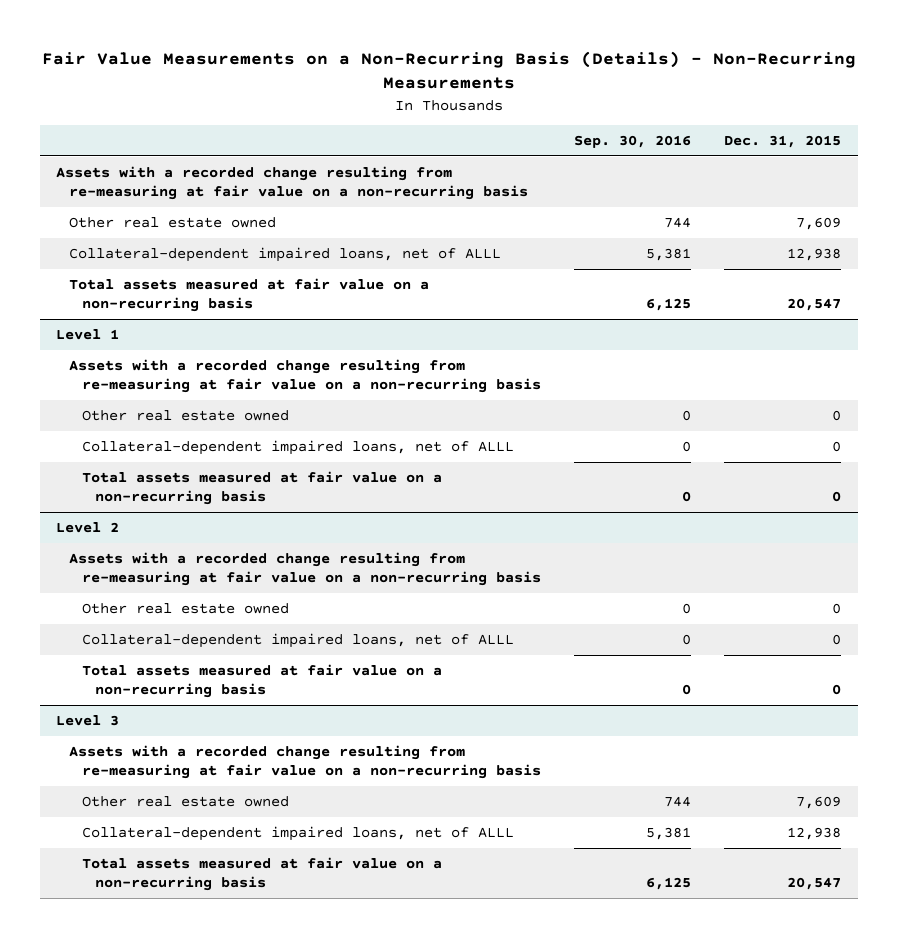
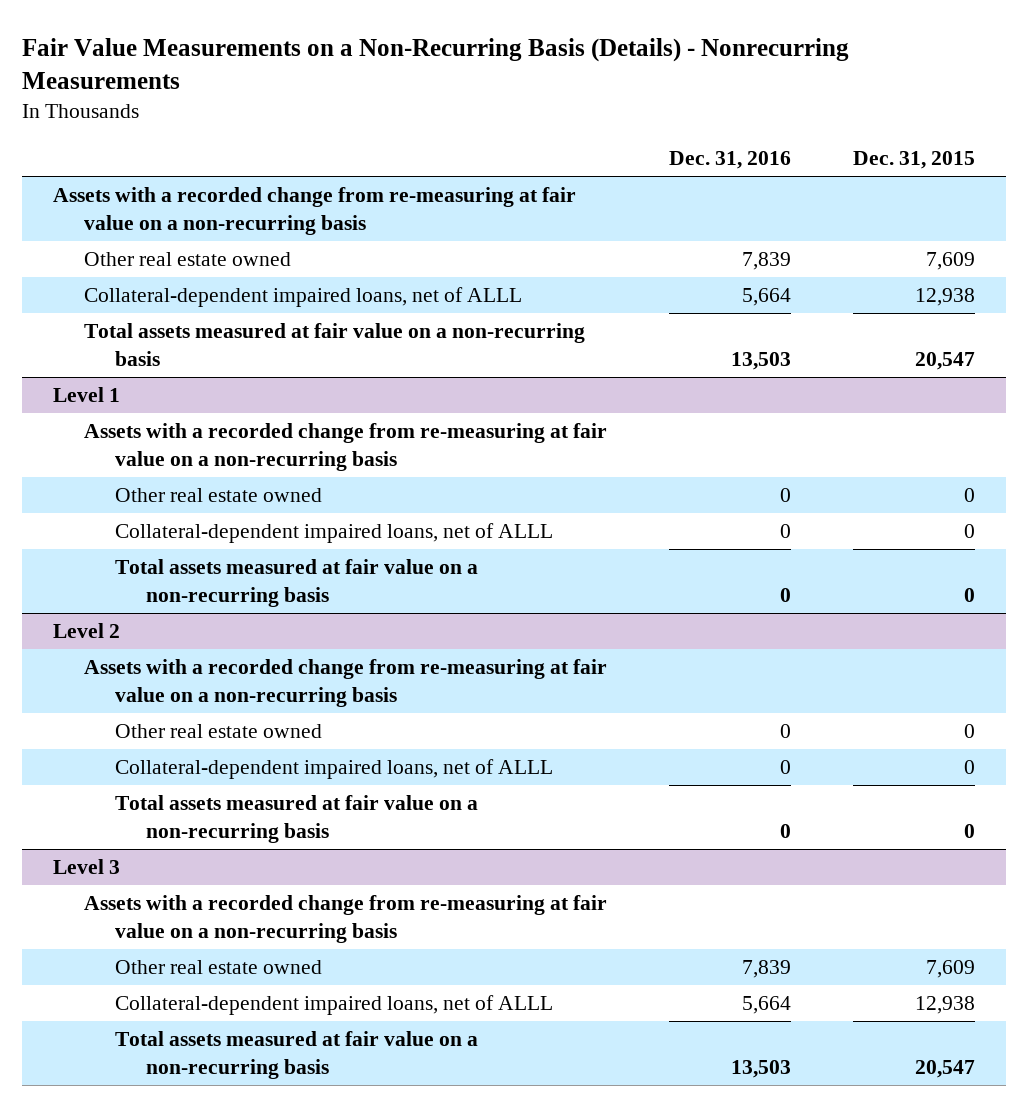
[41,51,856,90] Fair Value Measurements on a Non-Recurring Basis (Details) - Non-Recurring Measurements -> [21,37,849,90] Fair Value Measurements on a Non-Recurring Basis (Details) - Nonrecurring Measurements
[574,135,692,149] Sep. 30, 2016 -> none
none -> [668,151,791,170] Dec. 31, 2016
[56,165,529,201] Assets with a recorded change resulting from re-measuring at fair value on a non-recurring basis -> [52,187,576,235] Assets with a recorded change from re-measuring at fair value on a non-recurring basis
[69,358,542,394] Assets with a recorded change resulting from re-measuring at fair value on a non-recurring basis -> [84,423,608,471] Assets with a recorded change from re-measuring at fair value on a non-recurring basis
[69,551,542,587] Assets with a recorded change resulting from re-measuring at fair value on a non-recurring basis -> [84,659,608,707] Assets with a recorded change from re-measuring at fair value on a non-recurring basis
[69,744,542,780] Assets with a recorded change resulting from re-measuring at fair value on a non-recurring basis -> [84,895,608,943] Assets with a recorded change from re-measuring at fair value on a non-recurring basis

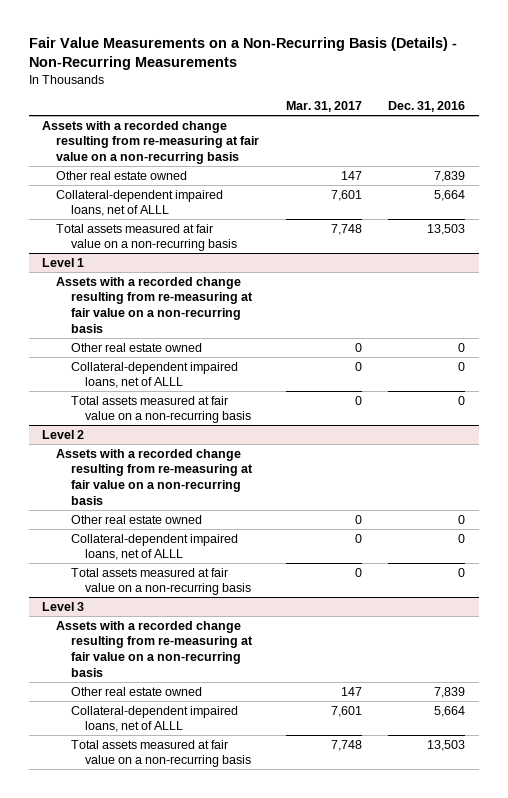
[21,37,849,90] Fair Value Measurements on a Non-Recurring Basis (Details) - Nonrecurring Measurements -> [28,37,457,71] Fair Value Measurements on a Non-Recurring Basis (Details) - Non-Recurring Measurements
[852,151,975,170] Dec. 31, 2015 -> none
none -> [285,101,362,113] Mar. 31, 2017
[52,187,576,235] Assets with a recorded change from re-measuring at fair value on a non-recurring basis -> [42,120,260,165] Assets with a recorded change resulting from re-measuring at fair value on a non-recurring basis
[84,423,608,471] Assets with a recorded change from re-measuring at fair value on a non-recurring basis -> [56,276,253,333] Assets with a recorded change resulting from re-measuring at fair value on a non-recurring basis
[84,659,608,707] Assets with a recorded change from re-measuring at fair value on a non-recurring basis -> [56,448,253,505] Assets with a recorded change resulting from re-measuring at fair value on a non-recurring basis
[84,895,608,943] Assets with a recorded change from re-measuring at fair value on a non-recurring basis -> [56,620,253,677] Assets with a recorded change resulting from re-measuring at fair value on a non-recurring basis

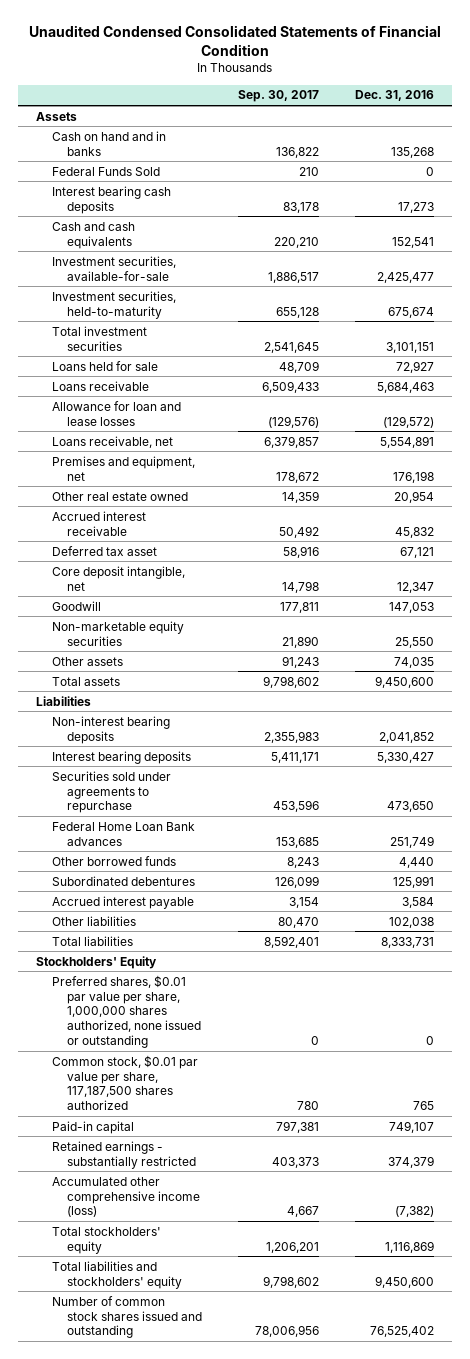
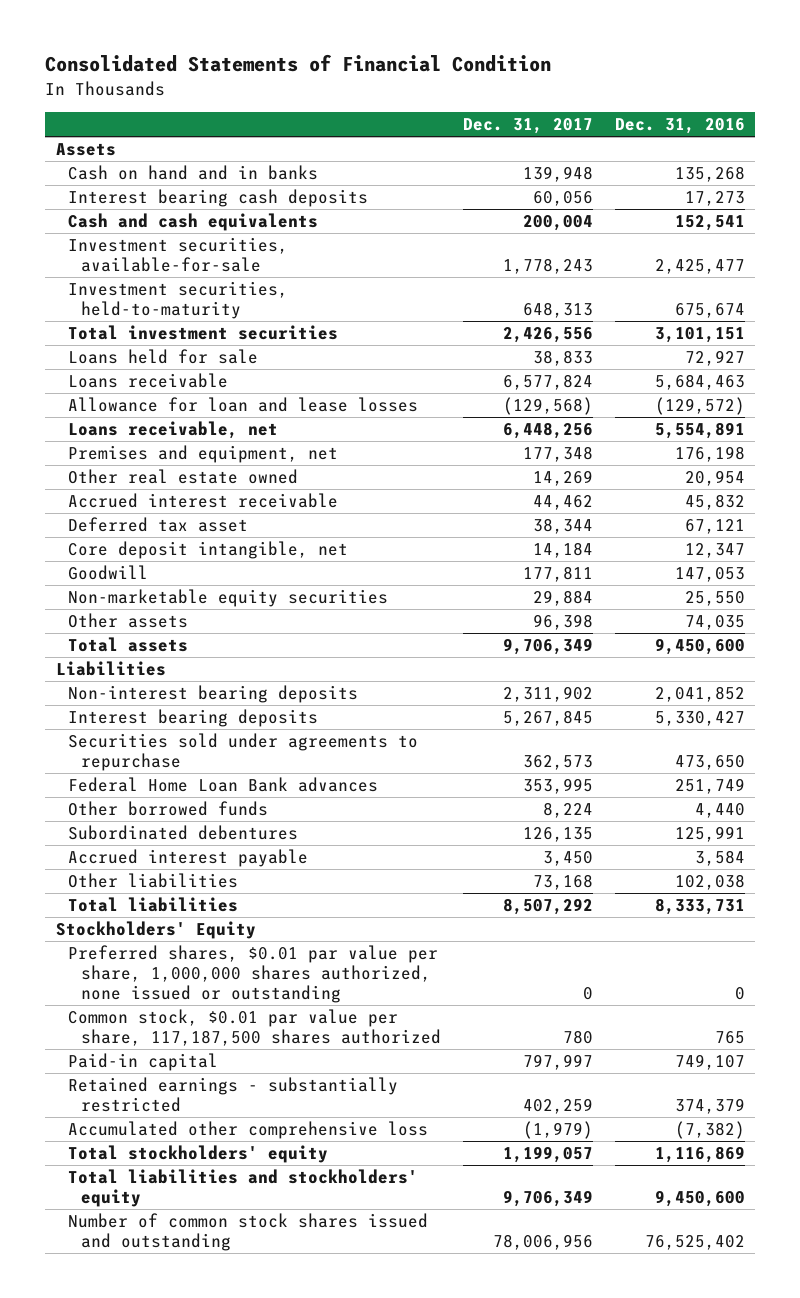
[29,25,442,57] Unaudited Condensed Consolidated Statements of Financial Condition -> [44,54,551,73] Consolidated Statements of Financial Condition
[237,90,319,103] Sep. 30, 2017 -> none
none -> [462,117,593,134] Dec. 31, 2017
[51,166,160,176] Federal Funds Sold -> none
[51,1176,200,1218] Accumulated other comprehensive income (loss) -> [68,1121,429,1140] Accumulated other comprehensive loss

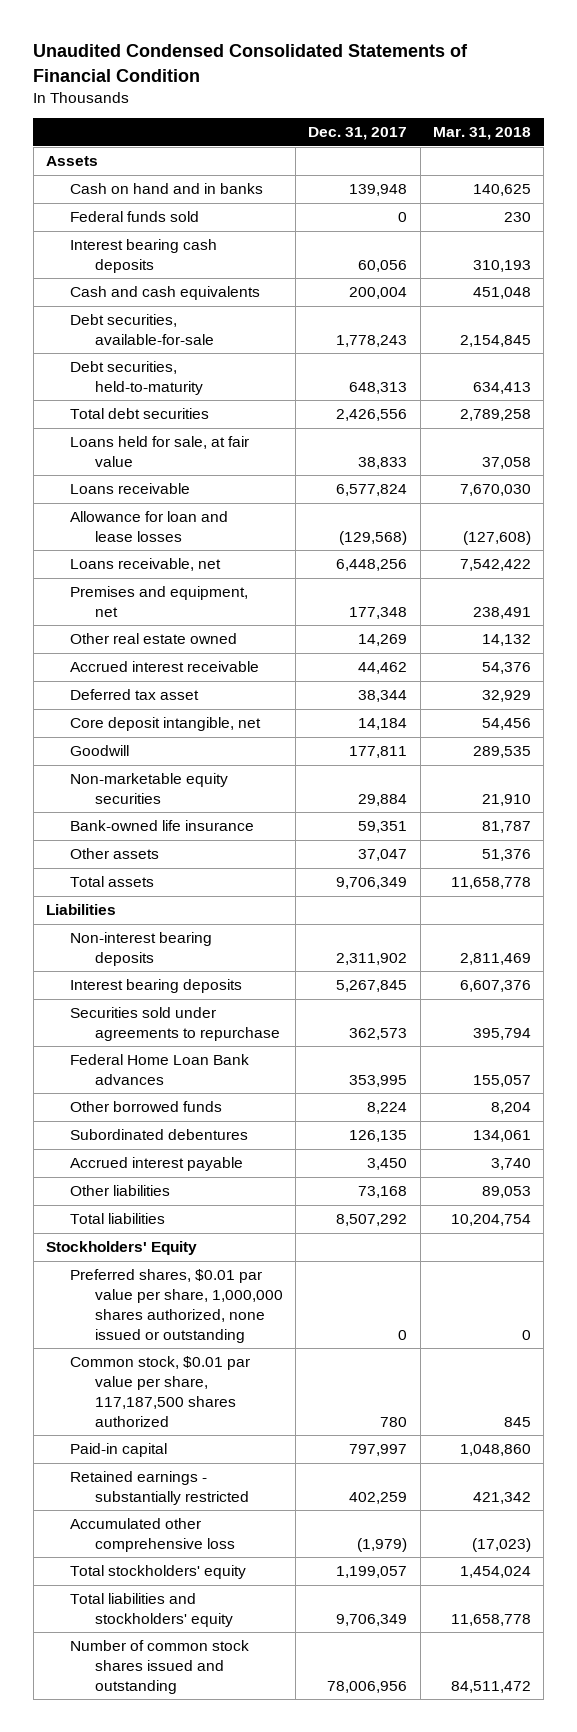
[44,54,551,73] Consolidated Statements of Financial Condition -> [33,44,469,82] Unaudited Condensed Consolidated Statements of Financial Condition
[614,117,745,134] Dec. 31, 2016 -> none
none -> [432,127,531,141] Mar. 31, 2018
none -> [70,211,200,223] Federal funds sold
[68,237,289,273] Investment securities, available-for-sale -> [70,314,214,345] Debt securities, available-for-sale
[68,281,289,320] Investment securities, held-to-maturity -> [70,361,203,395] Debt securities, held-to-maturity
[68,325,339,341] Total investment securities -> [70,408,210,420] Total debt securities
[68,349,259,365] Loans held for sale -> [70,436,250,467] Loans held for sale, at fair value
none -> [70,820,255,832] Bank-owned life insurance
[532,614,593,631] 96,398 -> [358,849,408,862] 37,047

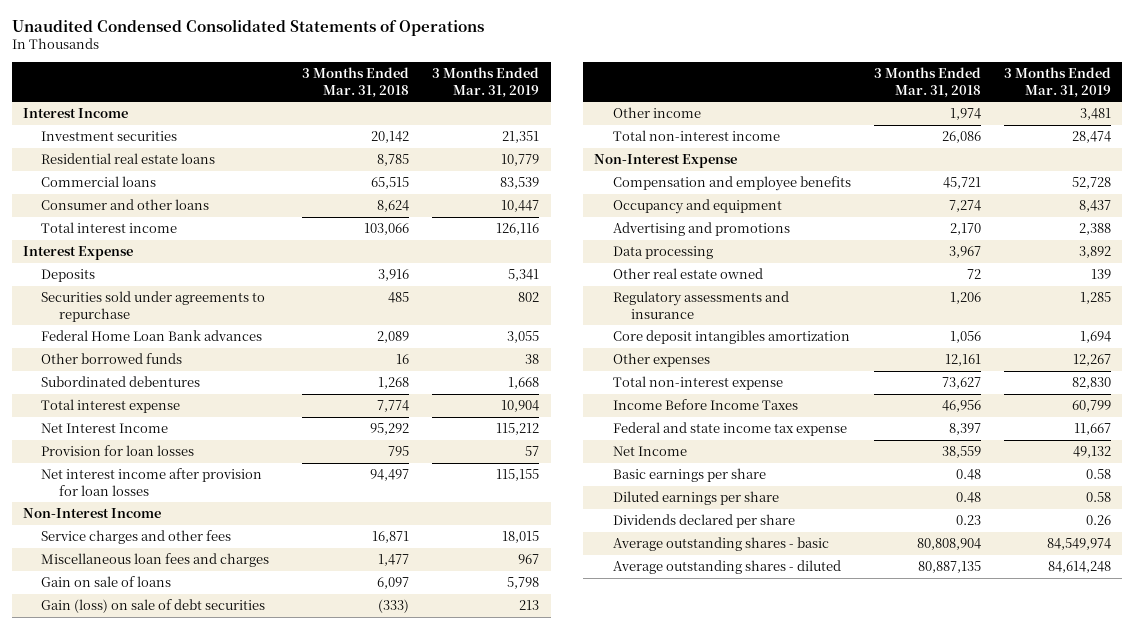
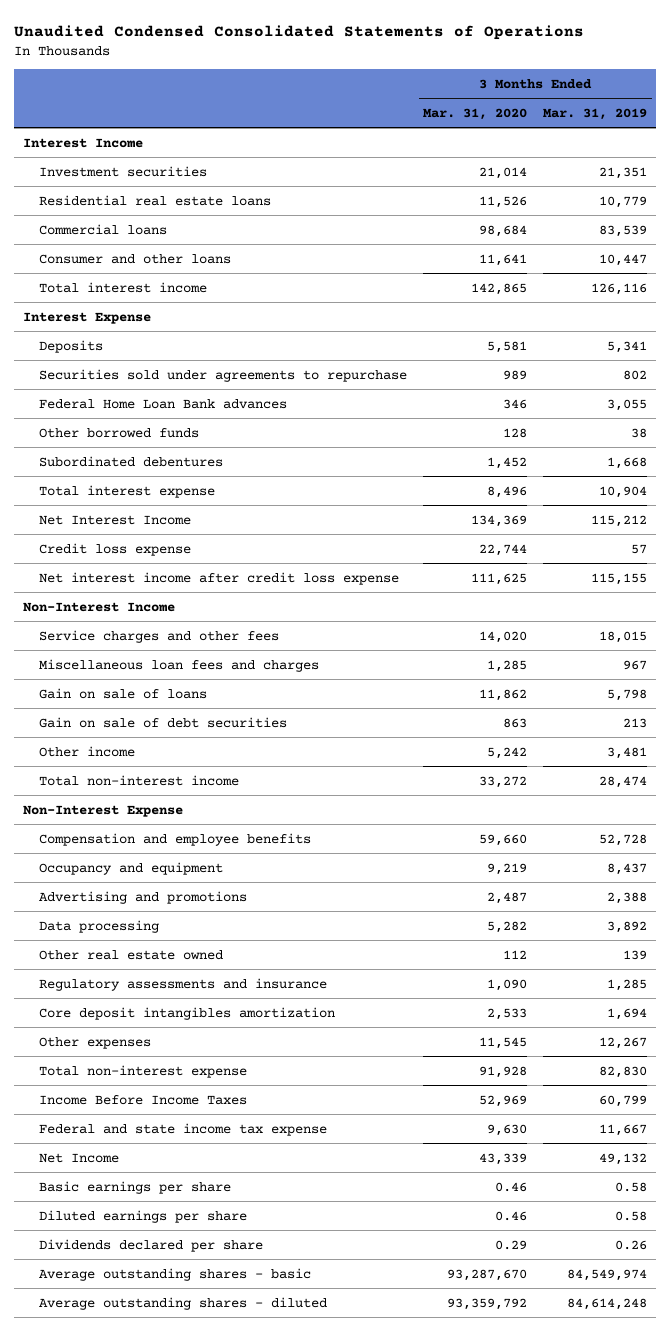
[302,67,410,98] 3 Months Ended Mar. 31, 2018 -> none
none -> [422,107,527,120] Mar. 31, 2020
[41,445,195,457] Provision for loan losses -> [38,542,191,556] Credit loss expense
[41,468,263,496] Net interest income after provision for loan losses -> [38,571,399,585] Net interest income after credit loss expense
[41,599,266,614] Gain (loss) on sale of debt securities -> [38,716,287,728] Gain on sale of debt securities

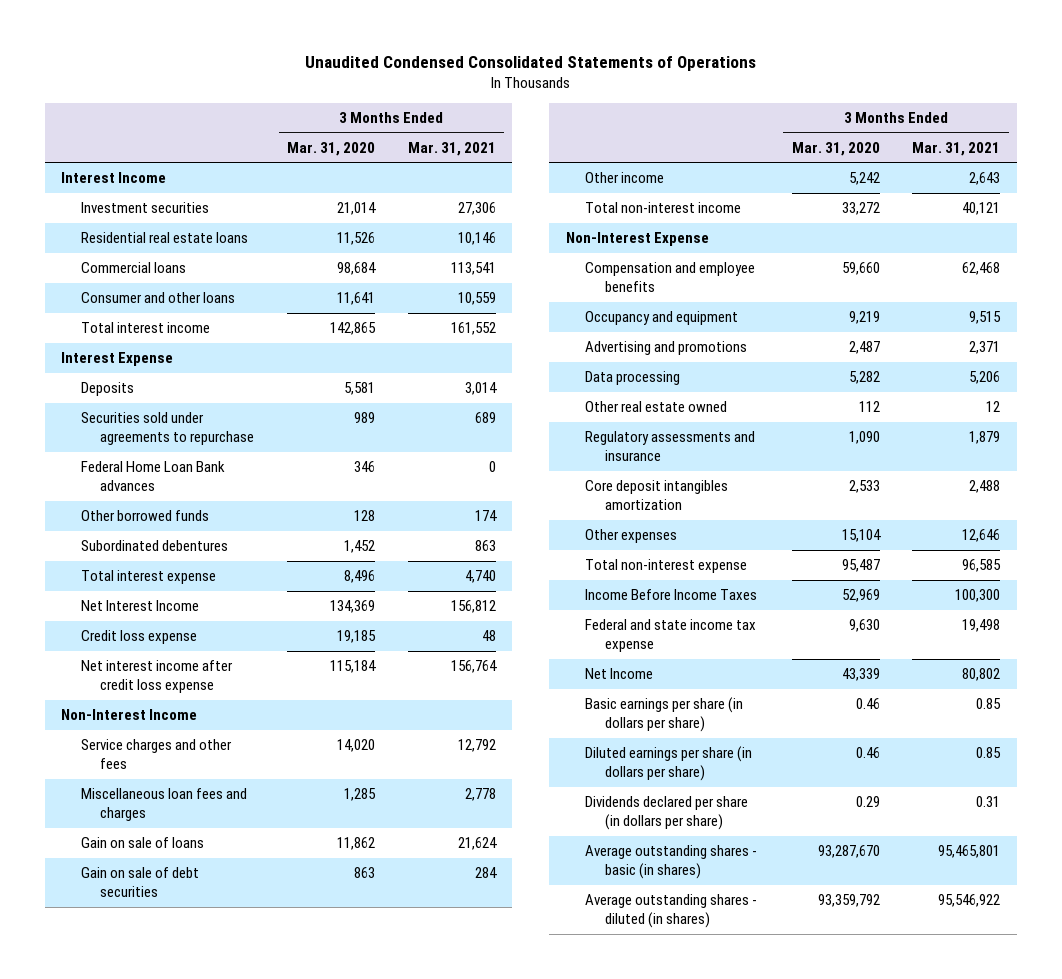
[543,107,648,120] Mar. 31, 2019 -> none
none -> [407,141,496,156] Mar. 31, 2021
[478,543,527,556] 22,744 -> [336,630,376,644] 19,185
[470,572,527,585] 111,625 -> [329,660,376,674] 115,184
[478,1036,527,1049] 11,545 -> [841,529,881,543] 15,104
[478,1065,527,1078] 91,928 -> [841,559,880,573] 95,487
[38,1180,231,1194] Basic earnings per share -> [585,697,744,733] Basic earnings per share (in dollars per share)
[38,1209,247,1223] Diluted earnings per share -> [585,746,753,782] Diluted earnings per share (in dollars per share)
[38,1238,263,1252] Dividends declared per share -> [585,796,749,831] Dividends declared per share (in dollars per share)
[38,1267,311,1281] Average outstanding shares - basic -> [585,845,758,880] Average outstanding shares - basic (in shares)
[38,1296,327,1310] Average outstanding shares - diluted -> [585,894,758,929] Average outstanding shares - diluted (in shares)

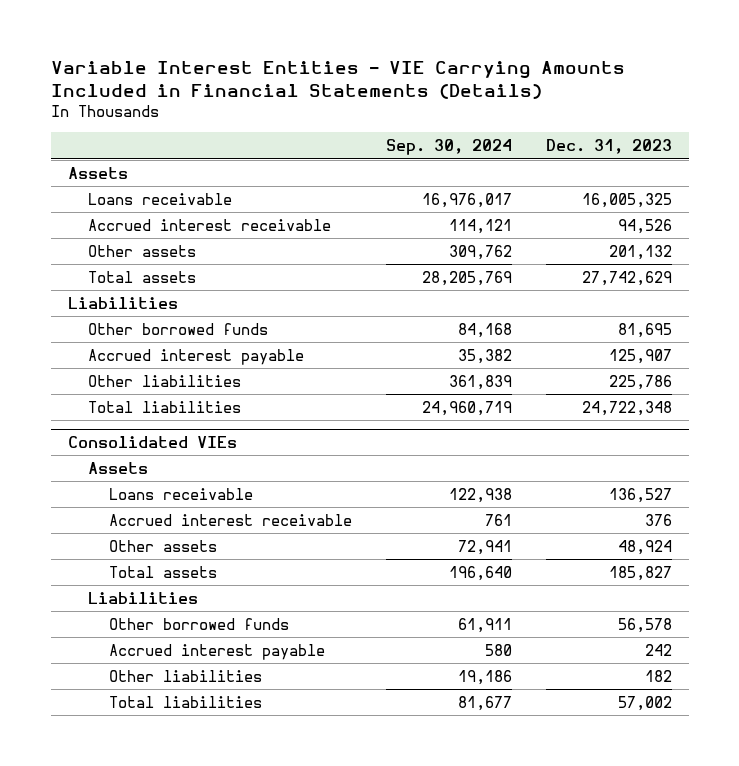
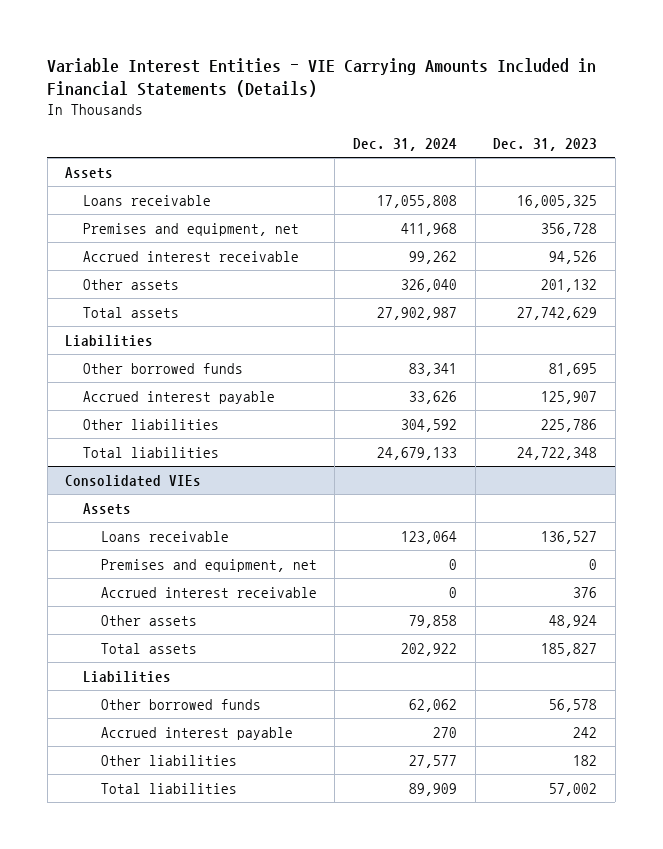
[385,139,512,156] Sep. 30, 2024 -> none
none -> [352,138,457,152] Dec. 31, 2024
none -> [83,222,300,236] Premises and equipment, net
none -> [100,558,317,572] Premises and equipment, net

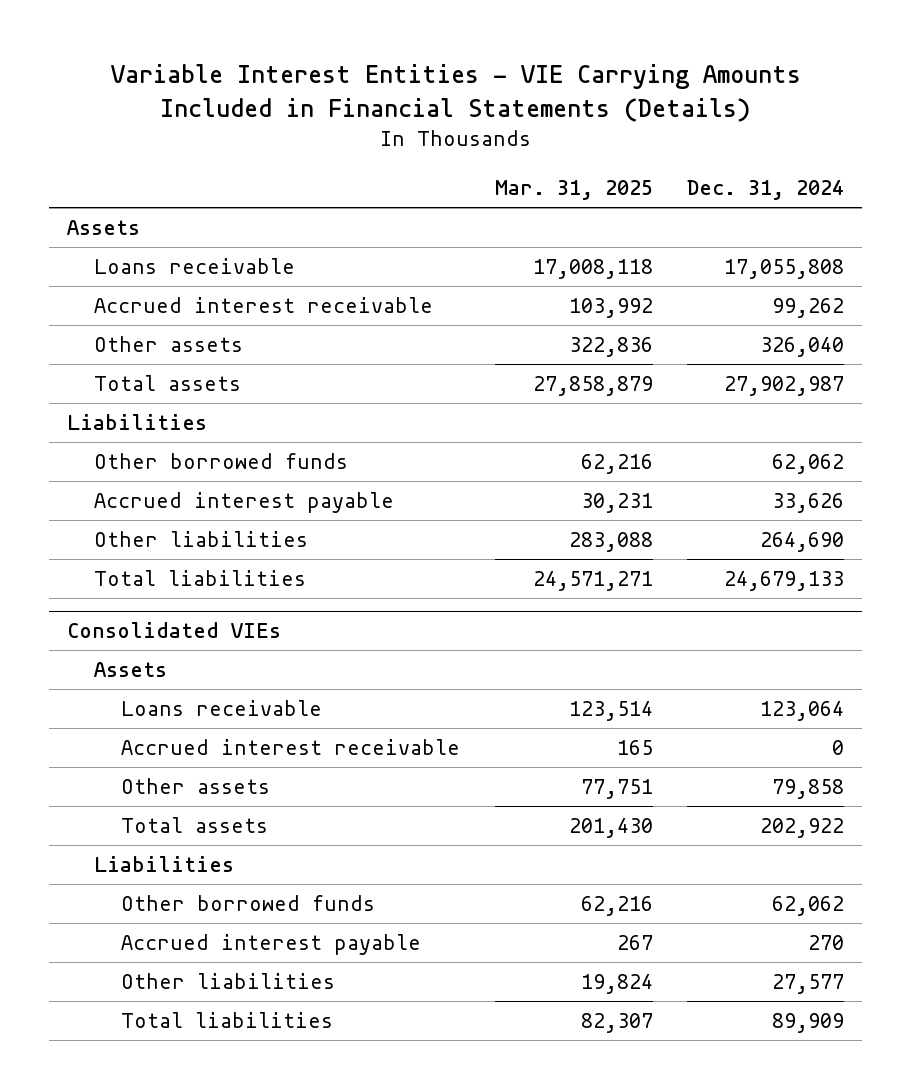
[493,138,598,152] Dec. 31, 2023 -> none
none -> [494,179,653,200] Mar. 31, 2025
[83,222,300,236] Premises and equipment, net -> none
[408,362,457,376] 83,341 -> [772,454,845,475] 62,062
[400,418,457,432] 304,592 -> [760,532,845,553] 264,690
[100,558,317,572] Premises and equipment, net -> none

